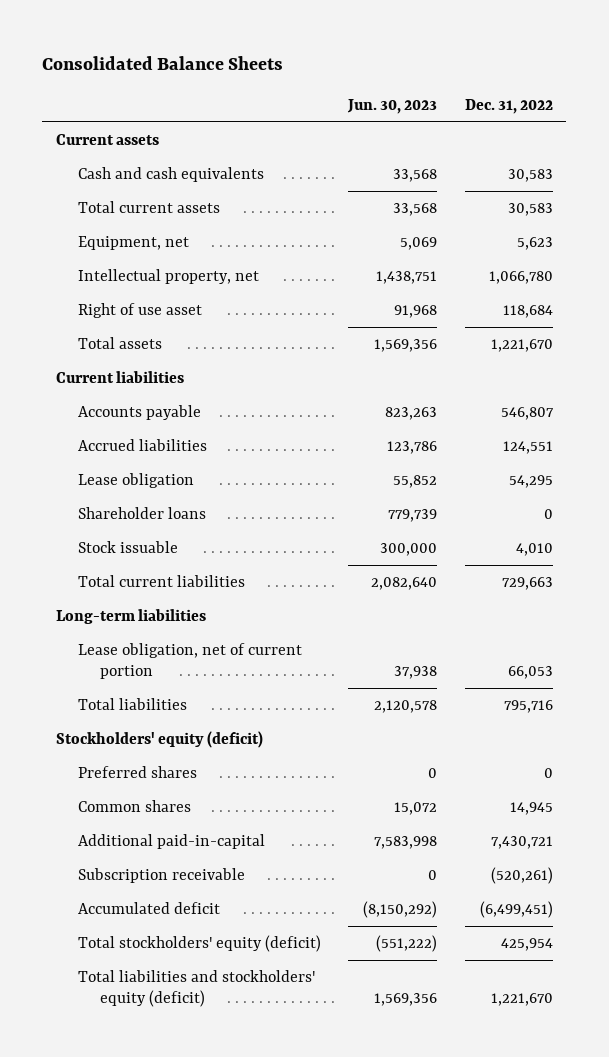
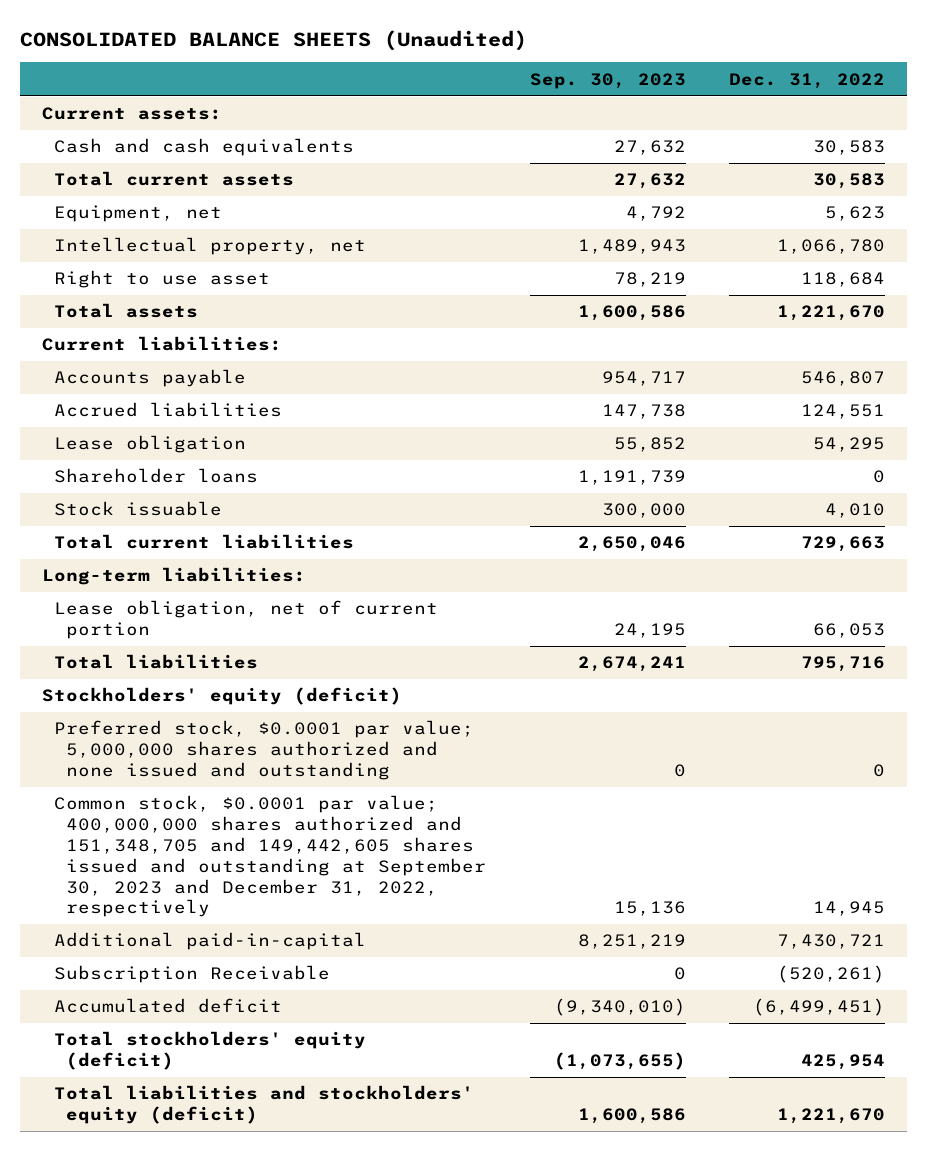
[42,56,284,71] Consolidated Balance Sheets -> [20,29,528,51] CONSOLIDATED BALANCE SHEETS (Unaudited)
[347,99,438,115] Jun. 30, 2023 -> none
none -> [529,72,686,89] Sep. 30, 2023
[56,133,160,145] Current assets -> [42,107,223,121] Current assets:
[78,302,203,318] Right of use asset -> [54,270,271,289] Right to use asset
[56,370,185,383] Current liabilities -> [42,336,283,352] Current liabilities:
[56,608,207,624] Long-term liabilities -> [42,567,307,586] Long-term liabilities:
[78,765,198,778] Preferred shares -> [54,720,475,781] Preferred stock, $0.0001 par value; 5,000,000 shares authorized and none issued and outstanding
[78,799,192,812] Common shares -> [54,795,486,918] Common stock, $0.0001 par value; 400,000,000 shares authorized and 151,348,705 and 149,442,605 shares issued and outstanding at September 30, 2023 and December 31, 2022, respectively
[78,867,246,883] Subscription receivable -> [54,965,331,984] Subscription Receivable

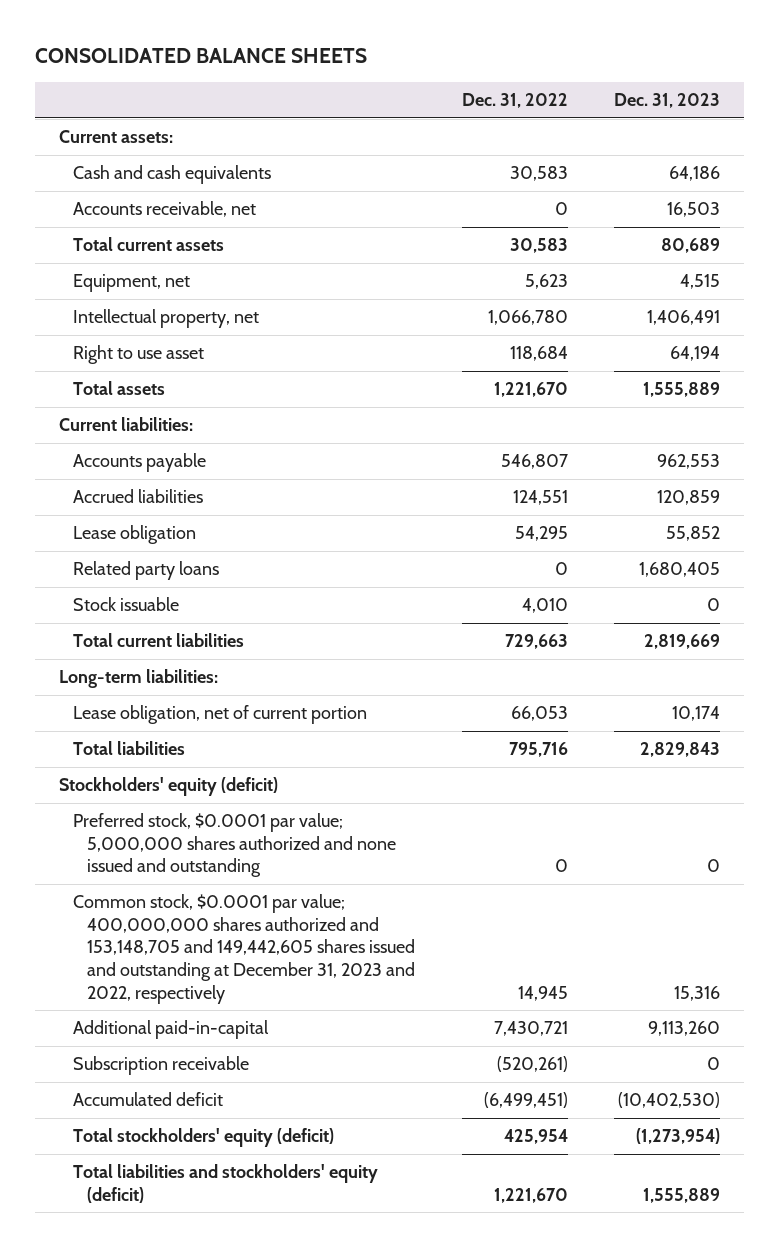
[20,29,528,51] CONSOLIDATED BALANCE SHEETS (Unaudited) -> [35,48,368,64] CONSOLIDATED BALANCE SHEETS
[529,72,686,89] Sep. 30, 2023 -> none
none -> [614,92,721,108] Dec. 31, 2023
none -> [72,201,256,218] Accounts receivable, net
[54,468,259,484] Shareholder loans -> none
none -> [72,561,219,581] Related party loans
[54,795,486,918] Common stock, $0.0001 par value; 400,000,000 shares authorized and 151,348,705 and 149,442,605 shares issued and outstanding at September 30, 2023 and December 31, 2022, respectively -> [72,894,416,1004] Common stock, $0.0001 par value; 400,000,000 shares authorized and 153,148,705 and 149,442,605 shares issued and outstanding at December 31, 2023 and 2022, respectively
[54,965,331,984] Subscription Receivable -> [72,1056,249,1076] Subscription receivable

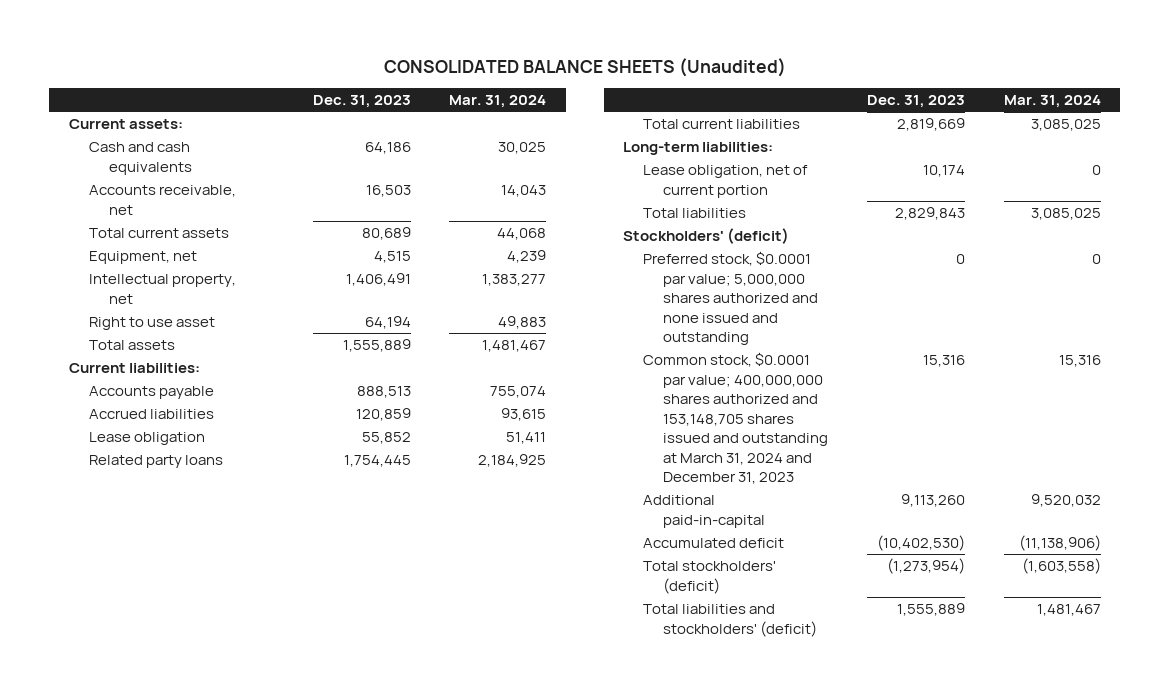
[35,48,368,64] CONSOLIDATED BALANCE SHEETS -> [383,57,786,77] CONSOLIDATED BALANCE SHEETS (Unaudited)
[461,92,568,108] Dec. 31, 2022 -> none
none -> [449,95,547,109] Mar. 31, 2024
[657,454,721,470] 962,553 -> [356,386,411,399] 888,513
[72,597,179,612] Stock issuable -> none
[639,562,721,578] 1,680,405 -> [343,455,411,468] 1,754,445
[58,777,278,797] Stockholders' equity (deficit) -> [622,228,789,245] Stockholders' (deficit)
[72,894,416,1004] Common stock, $0.0001 par value; 400,000,000 shares authorized and 153,148,705 and 149,442,605 shares issued and outstanding at December 31, 2023 and 2022, respectively -> [643,352,829,485] Common stock, $0.0001 par value; 400,000,000 shares authorized and 153,148,705 shares issued and outstanding at March 31, 2024 and December 31, 2023
[72,1056,249,1076] Subscription receivable -> none
[72,1128,334,1148] Total stockholders' equity (deficit) -> [643,561,777,594] Total stockholders' (deficit)
[72,1164,378,1203] Total liabilities and stockholders' equity (deficit) -> [643,604,818,637] Total liabilities and stockholders' (deficit)

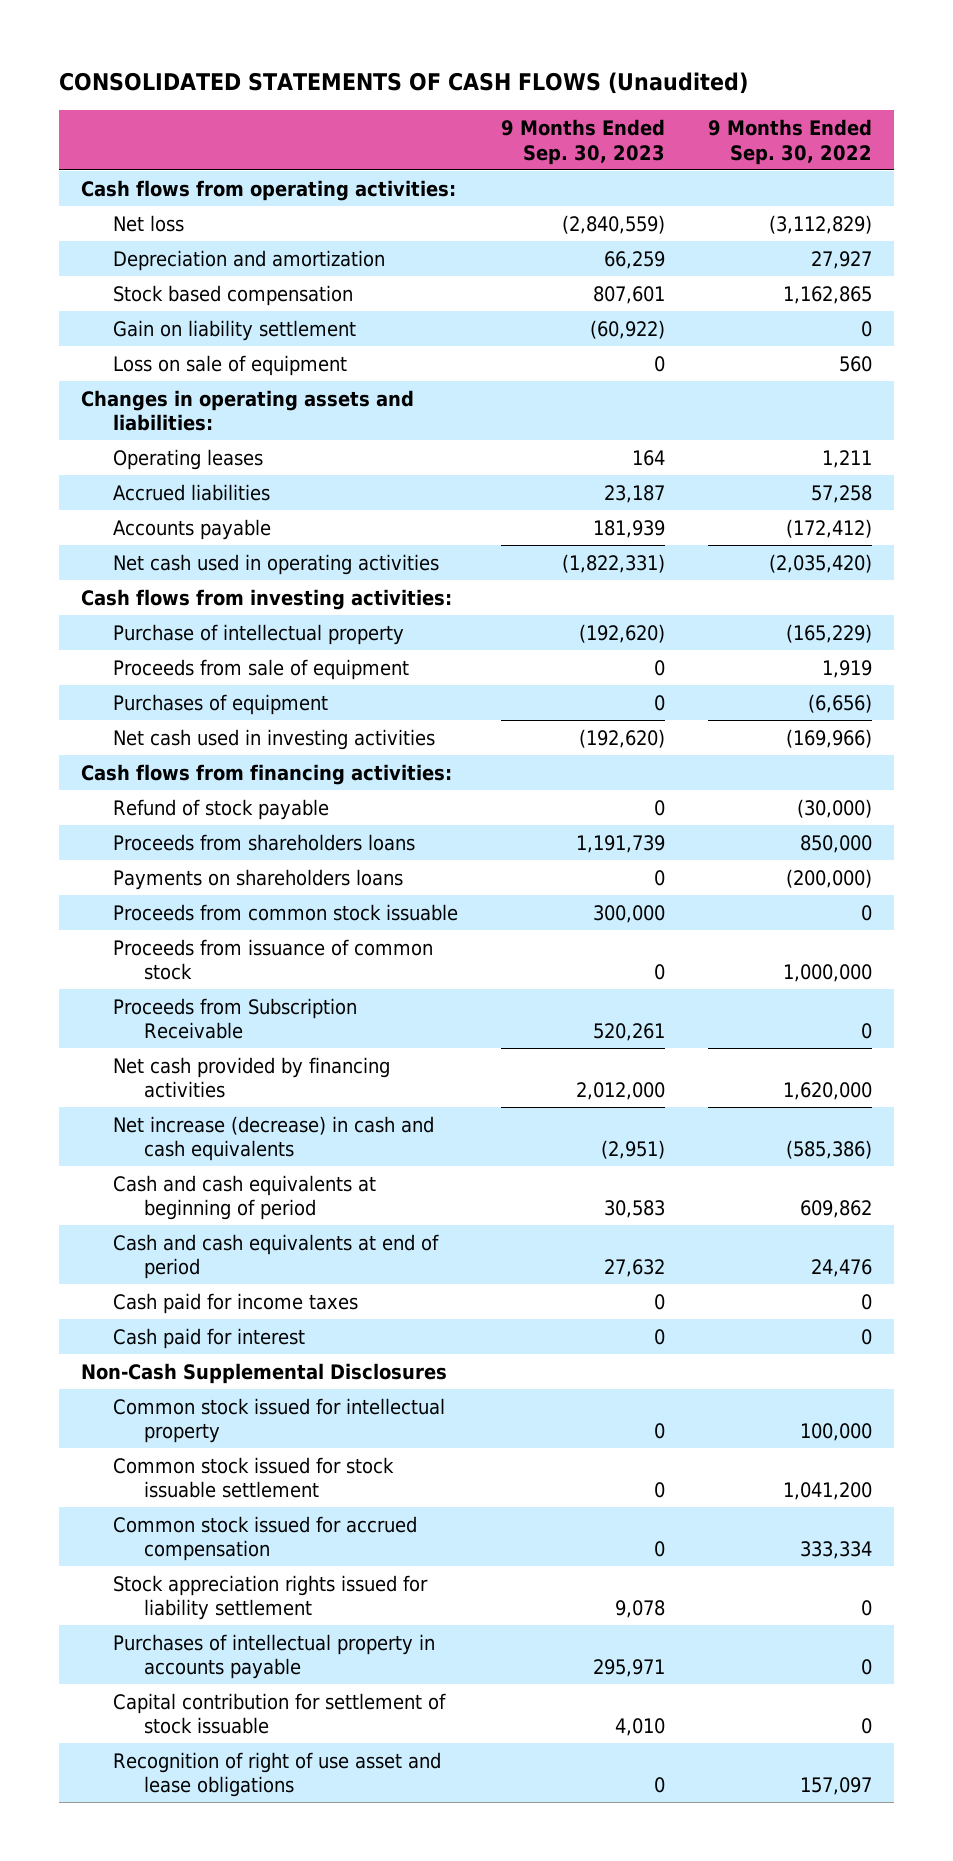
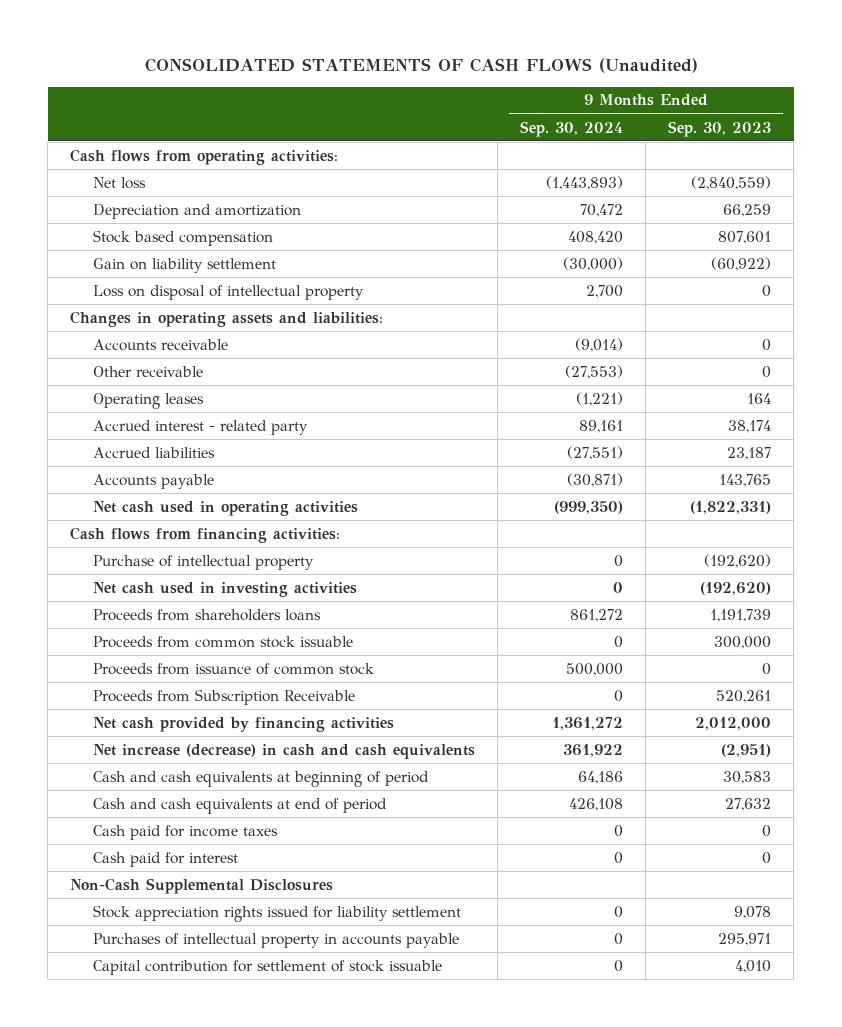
[708,118,873,165] 9 Months Ended Sep. 30, 2022 -> none
none -> [519,120,623,137] Sep. 30, 2024
[112,354,347,376] Loss on sale of equipment -> none
none -> [92,284,364,300] Loss on disposal of intellectual property
none -> [92,338,228,351] Accounts receivable
none -> [92,365,203,377] Other receivable
none -> [92,419,308,435] Accrued interest - related party
[592,519,665,538] 181,939 -> [719,473,772,487] 143,765
[80,588,452,610] Cash flows from investing activities: -> none
[80,763,452,785] Cash flows from financing activities: -> [70,526,341,543] Cash flows from financing activities:
[112,658,409,680] Proceeds from sale of equipment -> none
[112,693,328,715] Purchases of equipment -> none
[112,798,329,820] Refund of stock payable -> none
[112,868,403,890] Payments on shareholders loans -> none
[112,1397,445,1444] Common stock issued for intellectual property -> none
[112,1456,394,1499] Common stock issued for stock issuable settlement -> none
[112,1515,417,1562] Common stock issued for accrued compensation -> none
[112,1751,441,1798] Recognition of right of use asset and lease obligations -> none

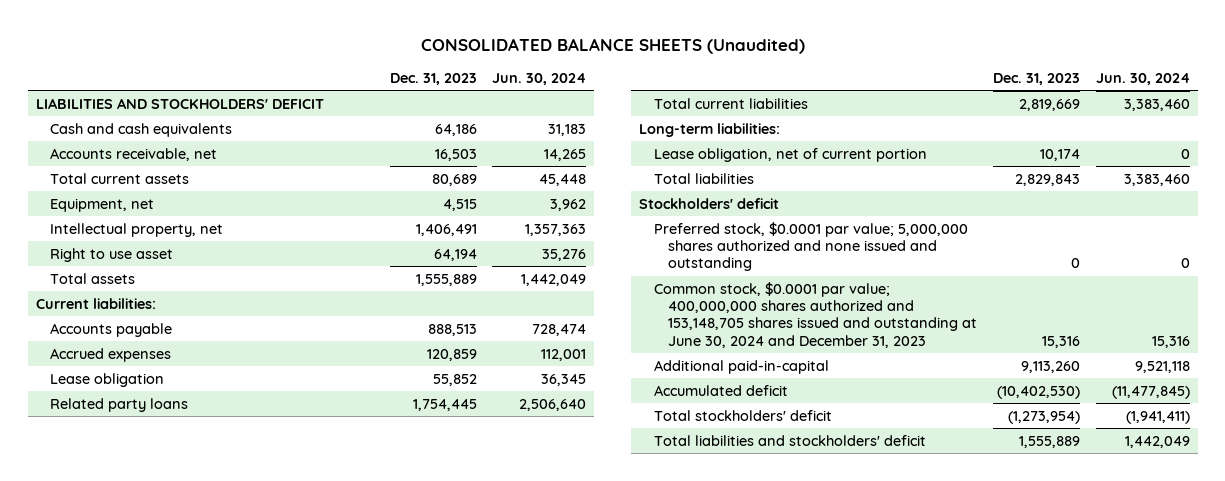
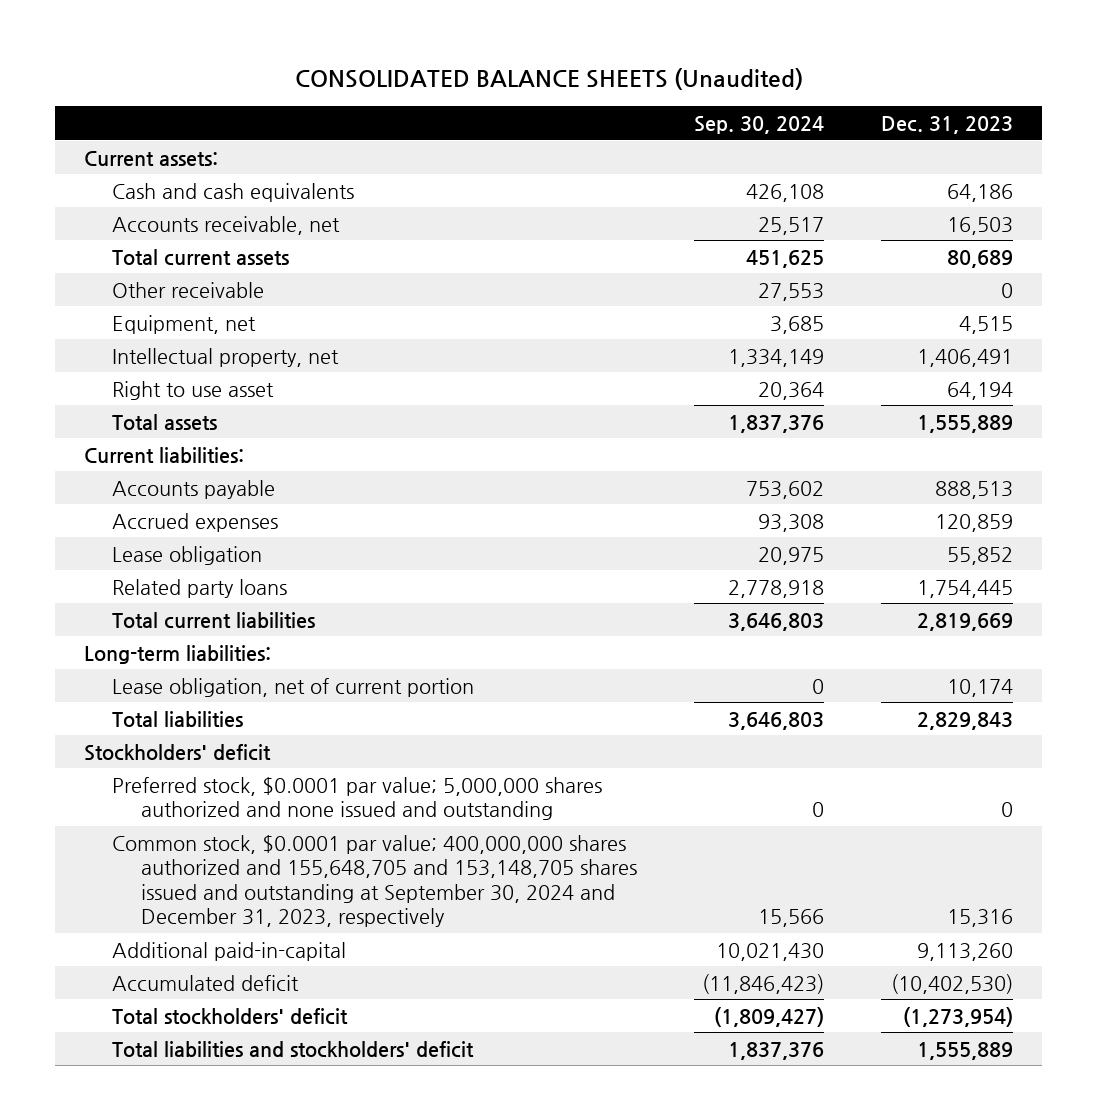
[492,73,587,86] Jun. 30, 2024 -> none
none -> [694,116,825,135] Sep. 30, 2024
[35,97,324,109] LIABILITIES AND STOCKHOLDERS' DEFICIT -> none
none -> [83,150,218,166] Current assets:
none -> [112,281,265,298] Other receivable
[653,281,978,348] Common stock, $0.0001 par value; 400,000,000 shares authorized and 153,148,705 shares issued and outstanding at June 30, 2024 and December 31, 2023 -> [112,834,637,928] Common stock, $0.0001 par value; 400,000,000 shares authorized and 155,648,705 and 153,148,705 shares issued and outstanding at September 30, 2024 and December 31, 2023, respectively

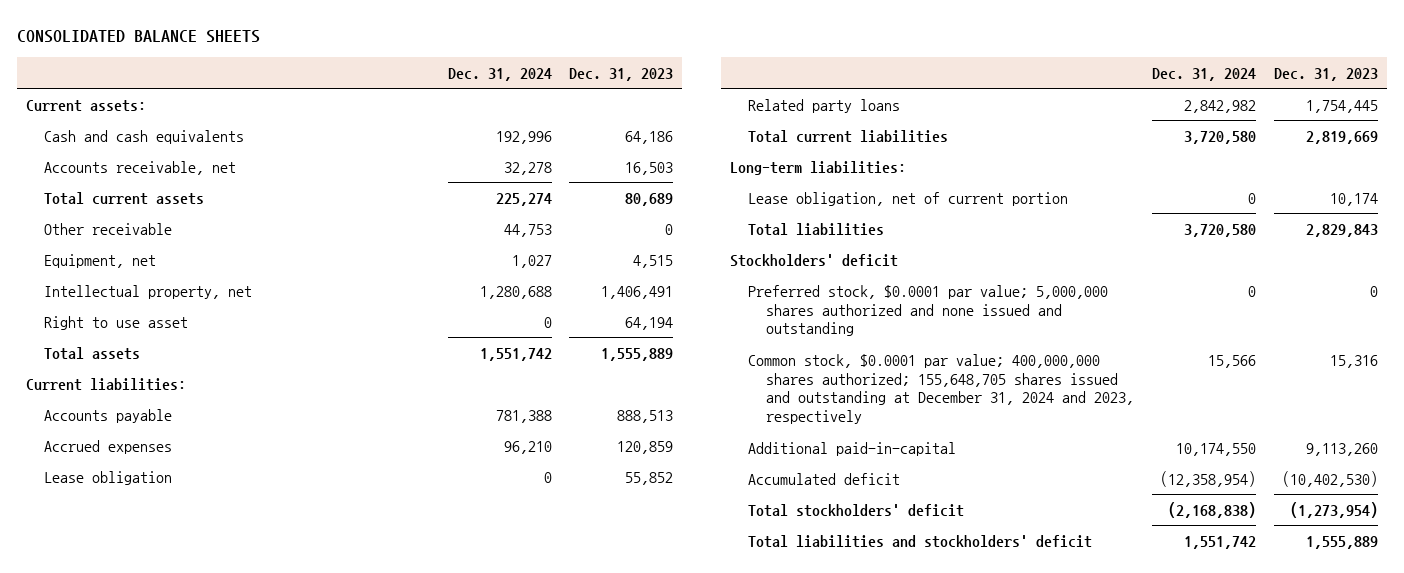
[294,68,803,91] CONSOLIDATED BALANCE SHEETS (Unaudited) -> [17,30,261,44] CONSOLIDATED BALANCE SHEETS
[694,116,825,135] Sep. 30, 2024 -> none
none -> [447,67,552,81] Dec. 31, 2024
[112,834,637,928] Common stock, $0.0001 par value; 400,000,000 shares authorized and 155,648,705 and 153,148,705 shares issued and outstanding at September 30, 2024 and December 31, 2023, respectively -> [748,353,1134,425] Common stock, $0.0001 par value; 400,000,000 shares authorized; 155,648,705 shares issued and outstanding at December 31, 2024 and 2023, respectively

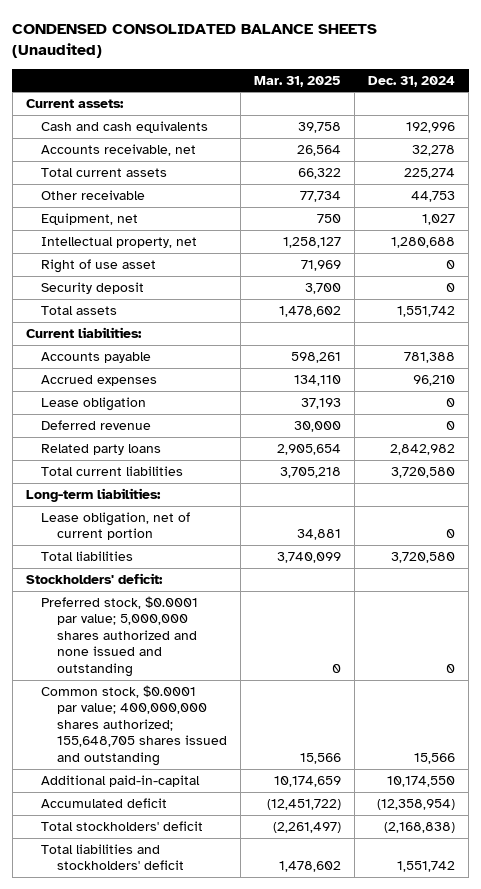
[17,30,261,44] CONSOLIDATED BALANCE SHEETS -> [12,23,378,59] CONDENSED CONSOLIDATED BALANCE SHEETS (Unaudited)
[569,67,674,81] Dec. 31, 2023 -> none
none -> [254,75,342,87] Mar. 31, 2025
[43,315,188,330] Right to use asset -> [41,258,157,273] Right of use asset
none -> [41,281,145,294] Security deposit
none -> [41,419,152,430] Deferred revenue
[730,253,899,267] Stockholders' deficit -> [25,572,163,584] Stockholders' deficit:
[748,353,1134,425] Common stock, $0.0001 par value; 400,000,000 shares authorized; 155,648,705 shares issued and outstanding at December 31, 2024 and 2023, respectively -> [41,684,228,766] Common stock, $0.0001 par value; 400,000,000 shares authorized; 155,648,705 shares issued and outstanding

